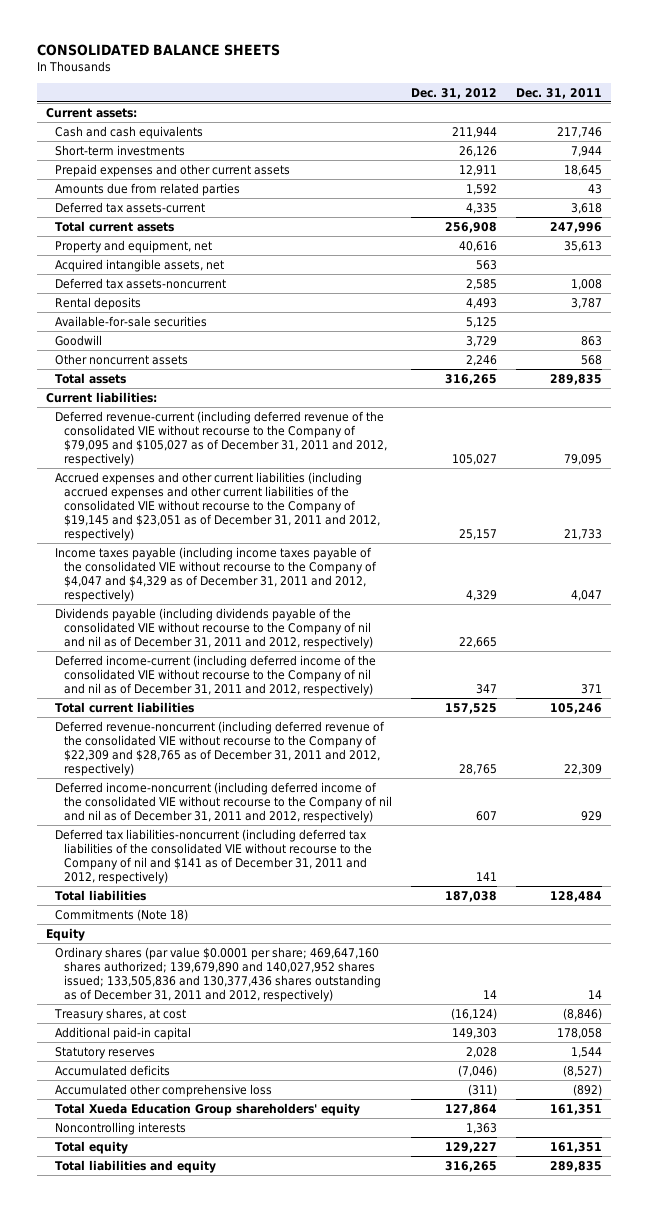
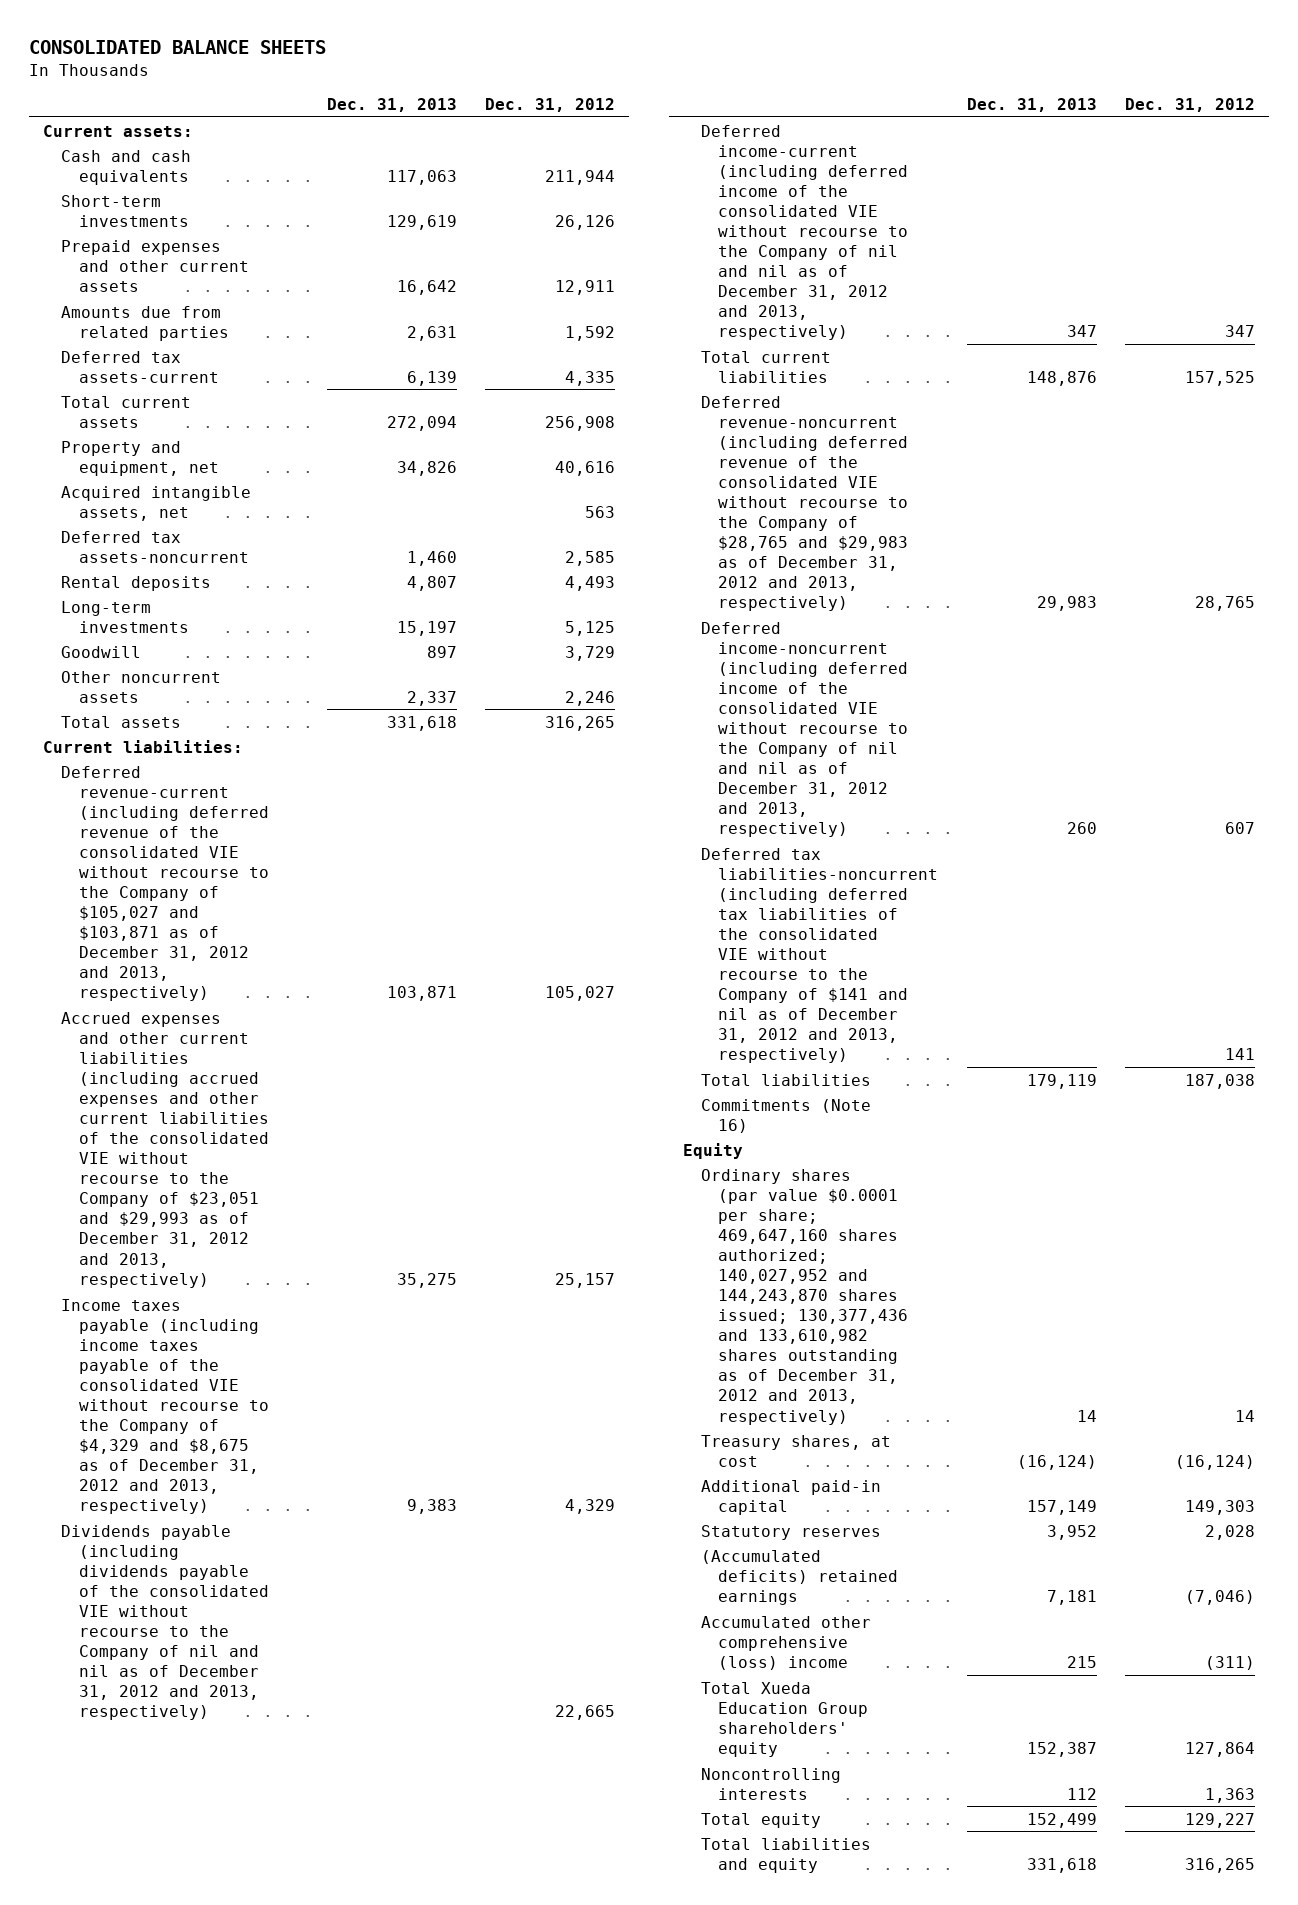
[515,87,602,99] Dec. 31, 2011 -> none
none -> [326,97,457,112] Dec. 31, 2013
[55,316,208,328] Available-for-sale securities -> [61,600,189,633] Long-term investments
[55,411,388,466] Deferred revenue-current (including deferred revenue of the consolidated VIE without recourse to the Company of $79,095 and $105,027 as of December 31, 2011 and 2012, respectively) -> [61,765,269,1002] Deferred revenue-current (including deferred revenue of the consolidated VIE without recourse to the Company of $105,027 and $103,871 as of December 31, 2012 and 2013, respectively)
[55,472,381,541] Accrued expenses and other current liabilities (including accrued expenses and other current liabilities of the consolidated VIE without recourse to the Company of $19,145 and $23,051 as of December 31, 2011 and 2012, respectively) -> [61,1011,269,1288] Accrued expenses and other current liabilities (including accrued expenses and other current liabilities of the consolidated VIE without recourse to the Company of $23,051 and $29,993 as of December 31, 2012 and 2013, respectively)
[55,547,378,602] Income taxes payable (including income taxes payable of the consolidated VIE without recourse to the Company of $4,047 and $4,329 as of December 31, 2011 and 2012, respectively) -> [61,1298,269,1515] Income taxes payable (including income taxes payable of the consolidated VIE without recourse to the Company of $4,329 and $8,675 as of December 31, 2012 and 2013, respectively)
[55,608,374,649] Dividends payable (including dividends payable of the consolidated VIE without recourse to the Company of nil and nil as of December 31, 2011 and 2012, respectively) -> [61,1524,269,1721] Dividends payable (including dividends payable of the consolidated VIE without recourse to the Company of nil and nil as of December 31, 2012 and 2013, respectively)
[55,655,377,696] Deferred income-current (including deferred income of the consolidated VIE without recourse to the Company of nil and nil as of December 31, 2011 and 2012, respectively) -> [700,124,909,341] Deferred income-current (including deferred income of the consolidated VIE without recourse to the Company of nil and nil as of December 31, 2012 and 2013, respectively)
[55,721,386,776] Deferred revenue-noncurrent (including deferred revenue of the consolidated VIE without recourse to the Company of $22,309 and $28,765 as of December 31, 2011 and 2012, respectively) -> [700,395,909,612] Deferred revenue-noncurrent (including deferred revenue of the consolidated VIE without recourse to the Company of $28,765 and $29,983 as of December 31, 2012 and 2013, respectively)
[55,782,393,823] Deferred income-noncurrent (including deferred income of the consolidated VIE without recourse to the Company of nil and nil as of December 31, 2011 and 2012, respectively) -> [700,621,909,838] Deferred income-noncurrent (including deferred income of the consolidated VIE without recourse to the Company of nil and nil as of December 31, 2012 and 2013, respectively)
[55,829,373,884] Deferred tax liabilities-noncurrent (including deferred tax liabilities of the consolidated VIE without recourse to the Company of nil and $141 as of December 31, 2011 and 2012, respectively) -> [700,847,939,1064] Deferred tax liabilities-noncurrent (including deferred tax liabilities of the consolidated VIE without recourse to the Company of $141 and nil as of December 31, 2012 and 2013, respectively)
[55,909,189,922] Commitments (Note 18) -> [700,1098,871,1133] Commitments (Note 16)
[55,947,382,1002] Ordinary shares (par value $0.0001 per share; 469,647,160 shares authorized; 139,679,890 and 140,027,952 shares issued; 133,505,836 and 130,377,436 shares outstanding as of December 31, 2011 and 2012, respectively) -> [700,1168,909,1425] Ordinary shares (par value $0.0001 per share; 469,647,160 shares authorized; 140,027,952 and 144,243,870 shares issued; 130,377,436 and 133,610,982 shares outstanding as of December 31, 2012 and 2013, respectively)
[55,1065,171,1077] Accumulated deficits -> [700,1549,899,1605] (Accumulated deficits) retained earnings
[55,1084,273,1098] Accumulated other comprehensive loss -> [700,1615,871,1670] Accumulated other comprehensive (loss) income

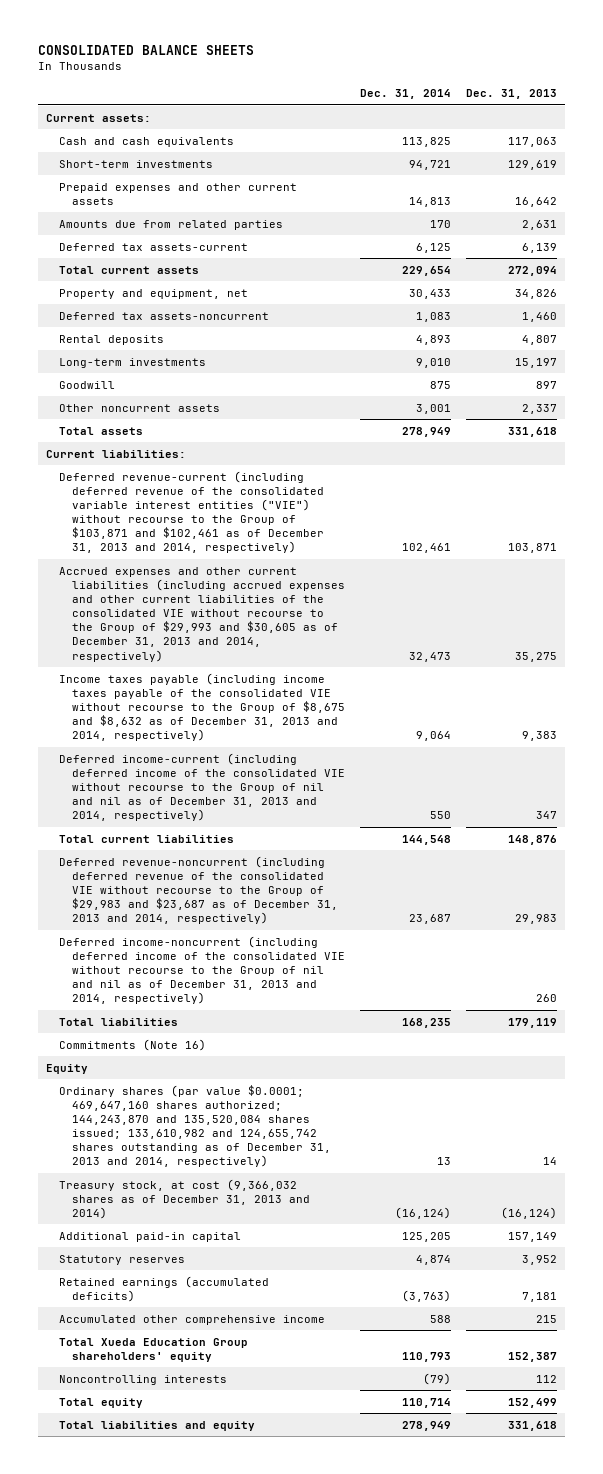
[485,97,616,112] Dec. 31, 2012 -> none
none -> [360,89,452,100] Dec. 31, 2014
[61,485,252,521] Acquired intangible assets, net -> none
[61,1524,269,1721] Dividends payable (including dividends payable of the consolidated VIE without recourse to the Company of nil and nil as of December 31, 2012 and 2013, respectively) -> none
[61,765,269,1002] Deferred revenue-current (including deferred revenue of the consolidated VIE without recourse to the Company of $105,027 and $103,871 as of December 31, 2012 and 2013, respectively) -> [58,470,324,554] Deferred revenue-current (including deferred revenue of the consolidated variable interest entities ("VIE") without recourse to the Group of $103,871 and $102,461 as of December 31, 2013 and 2014, respectively)
[61,1011,269,1288] Accrued expenses and other current liabilities (including accrued expenses and other current liabilities of the consolidated VIE without recourse to the Company of $23,051 and $29,993 as of December 31, 2012 and 2013, respectively) -> [58,566,345,662] Accrued expenses and other current liabilities (including accrued expenses and other current liabilities of the consolidated VIE without recourse to the Group of $29,993 and $30,605 as of December 31, 2013 and 2014, respectively)
[61,1298,269,1515] Income taxes payable (including income taxes payable of the consolidated VIE without recourse to the Company of $4,329 and $8,675 as of December 31, 2012 and 2013, respectively) -> [58,672,345,742] Income taxes payable (including income taxes payable of the consolidated VIE without recourse to the Group of $8,675 and $8,632 as of December 31, 2013 and 2014, respectively)
[700,124,909,341] Deferred income-current (including deferred income of the consolidated VIE without recourse to the Company of nil and nil as of December 31, 2012 and 2013, respectively) -> [58,752,345,822] Deferred income-current (including deferred income of the consolidated VIE without recourse to the Group of nil and nil as of December 31, 2013 and 2014, respectively)
[700,847,939,1064] Deferred tax liabilities-noncurrent (including deferred tax liabilities of the consolidated VIE without recourse to the Company of $141 and nil as of December 31, 2012 and 2013, respectively) -> none
[700,395,909,612] Deferred revenue-noncurrent (including deferred revenue of the consolidated VIE without recourse to the Company of $28,765 and $29,983 as of December 31, 2012 and 2013, respectively) -> [58,855,338,925] Deferred revenue-noncurrent (including deferred revenue of the consolidated VIE without recourse to the Group of $29,983 and $23,687 as of December 31, 2013 and 2014, respectively)
[700,621,909,838] Deferred income-noncurrent (including deferred income of the consolidated VIE without recourse to the Company of nil and nil as of December 31, 2012 and 2013, respectively) -> [58,935,345,1005] Deferred income-noncurrent (including deferred income of the consolidated VIE without recourse to the Group of nil and nil as of December 31, 2013 and 2014, respectively)
[700,1168,909,1425] Ordinary shares (par value $0.0001 per share; 469,647,160 shares authorized; 140,027,952 and 144,243,870 shares issued; 130,377,436 and 133,610,982 shares outstanding as of December 31, 2012 and 2013, respectively) -> [58,1084,331,1168] Ordinary shares (par value $0.0001; 469,647,160 shares authorized; 144,243,870 and 135,520,084 shares issued; 133,610,982 and 124,655,742 shares outstanding as of December 31, 2013 and 2014, respectively)
[700,1434,891,1467] Treasury shares, at cost -> [58,1178,310,1219] Treasury stock, at cost (9,366,032 shares as of December 31, 2013 and 2014)
[700,1549,899,1605] (Accumulated deficits) retained earnings -> [58,1275,269,1302] Retained earnings (accumulated deficits)
[700,1615,871,1670] Accumulated other comprehensive (loss) income -> [58,1314,325,1325] Accumulated other comprehensive income

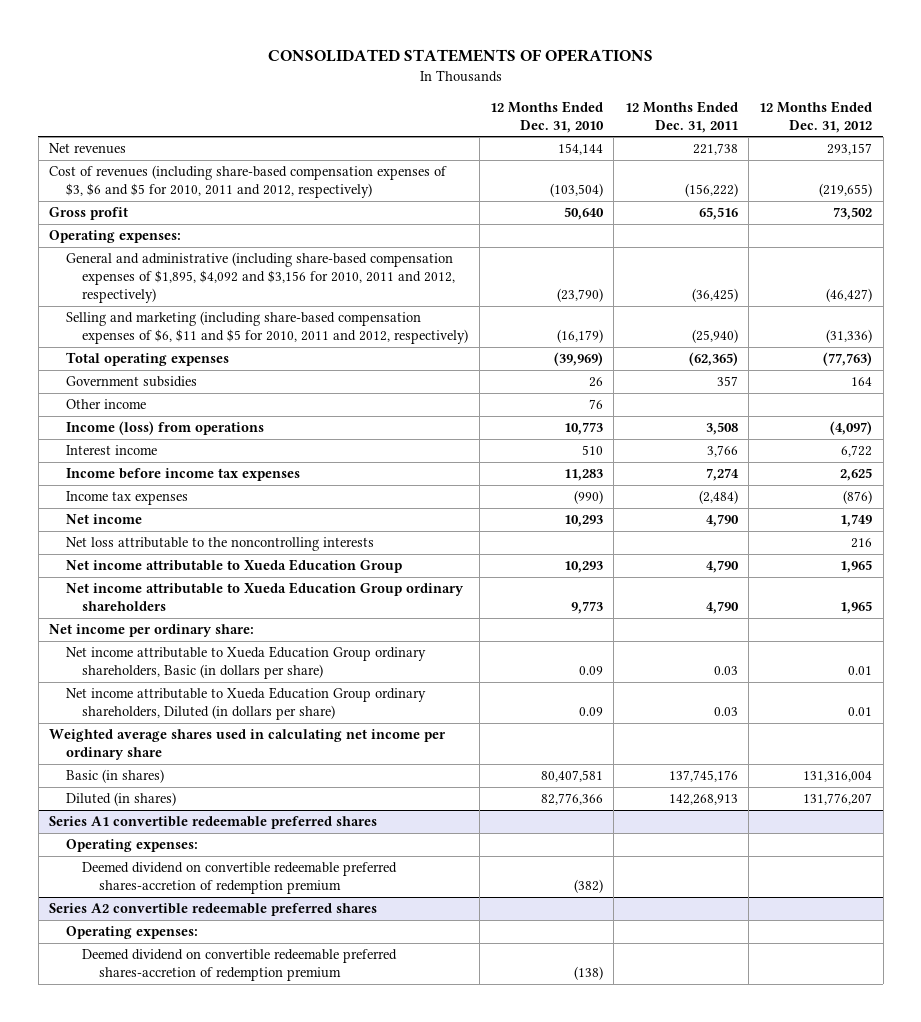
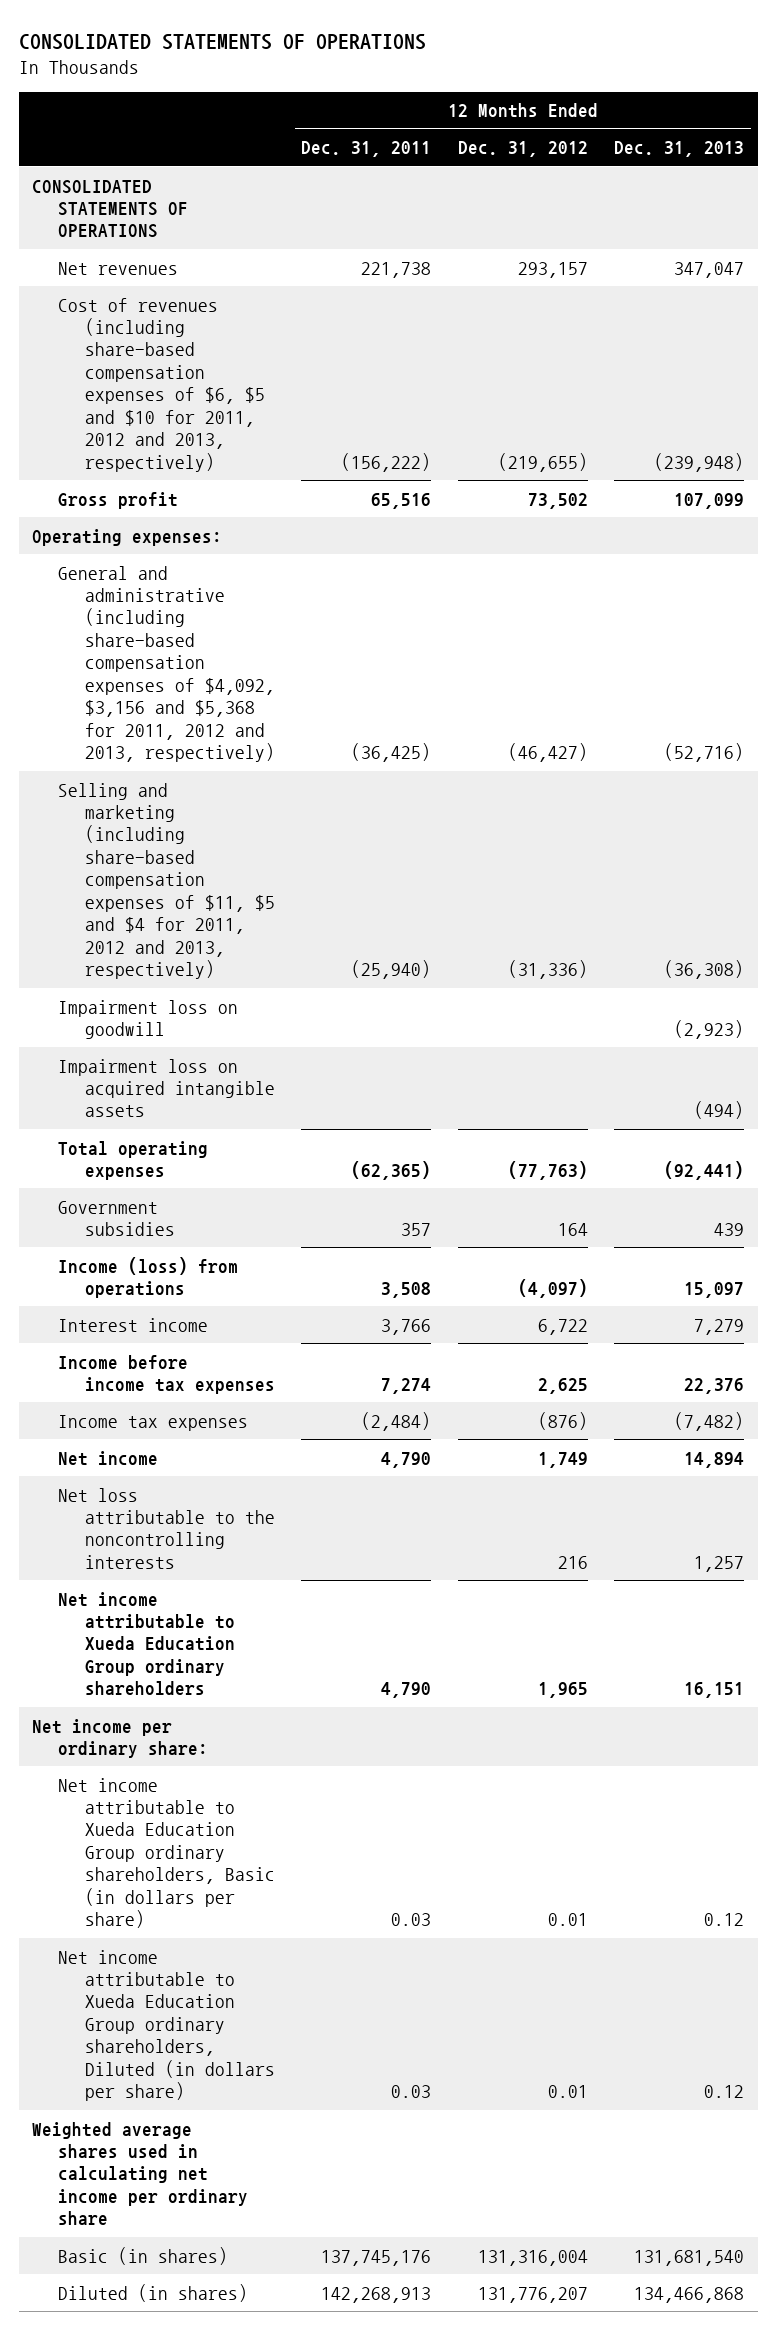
[490,100,605,133] 12 Months Ended Dec. 31, 2010 -> none
none -> [614,141,745,158] Dec. 31, 2013
none -> [31,179,189,239] CONSOLIDATED STATEMENTS OF OPERATIONS
[48,165,447,199] Cost of revenues (including share-based compensation expenses of $3, $6 and $5 for 2010, 2011 and 2012, respectively) -> [58,297,265,472] Cost of revenues (including share-based compensation expenses of $6, $5 and $10 for 2011, 2012 and 2013, respectively)
[65,252,456,304] General and administrative (including share-based compensation expenses of $1,895, $4,092 and $3,156 for 2010, 2011 and 2012, respectively) -> [58,565,275,763] General and administrative (including share-based compensation expenses of $4,092, $3,156 and $5,368 for 2011, 2012 and 2013, respectively)
[65,311,469,345] Selling and marketing (including share-based compensation expenses of $6, $11 and $5 for 2010, 2011 and 2012, respectively) -> [58,782,275,980] Selling and marketing (including share-based compensation expenses of $11, $5 and $4 for 2011, 2012 and 2013, respectively)
none -> [58,999,239,1039] Impairment loss on goodwill
none -> [58,1058,275,1118] Impairment loss on acquired intangible assets
[65,399,146,410] Other income -> none
[65,559,402,574] Net income attributable to Xueda Education Group -> none
[48,816,377,830] Series A1 convertible redeemable preferred shares -> none
[65,839,198,853] Operating expenses: -> none
[82,862,398,895] Deemed dividend on convertible redeemable preferred shares-accretion of redemption premium -> none
[48,903,377,917] Series A2 convertible redeemable preferred shares -> none
[65,926,198,940] Operating expenses: -> none
[82,949,398,982] Deemed dividend on convertible redeemable preferred shares-accretion of redemption premium -> none

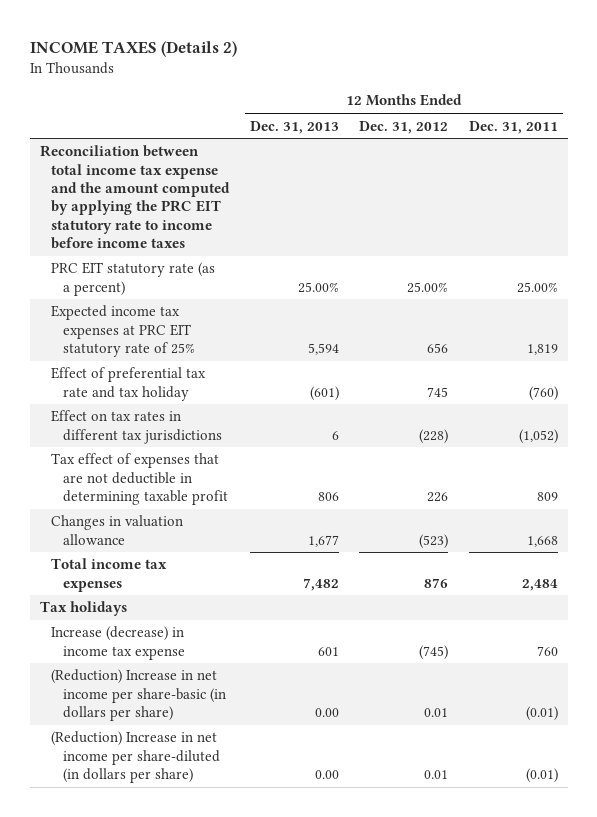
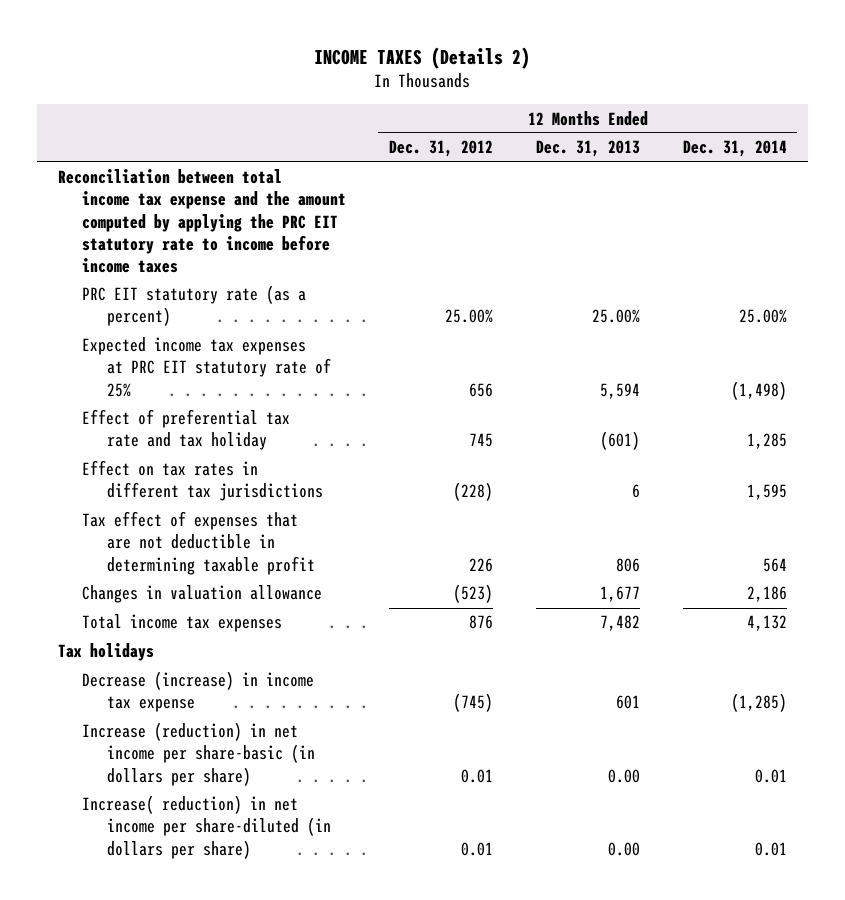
[468,120,558,134] Dec. 31, 2011 -> none
none -> [682,140,787,158] Dec. 31, 2014
[51,626,186,660] Increase (decrease) in income tax expense -> [82,671,315,713] Decrease (increase) in income tax expense
[51,669,227,721] (Reduction) Increase in net income per share-basic (in dollars per share) -> [82,722,315,786] Increase (reduction) in net income per share-basic (in dollars per share)
[51,731,221,783] (Reduction) Increase in net income per share-diluted (in dollars per share) -> [82,795,331,859] Increase( reduction) in net income per share-diluted (in dollars per share)

